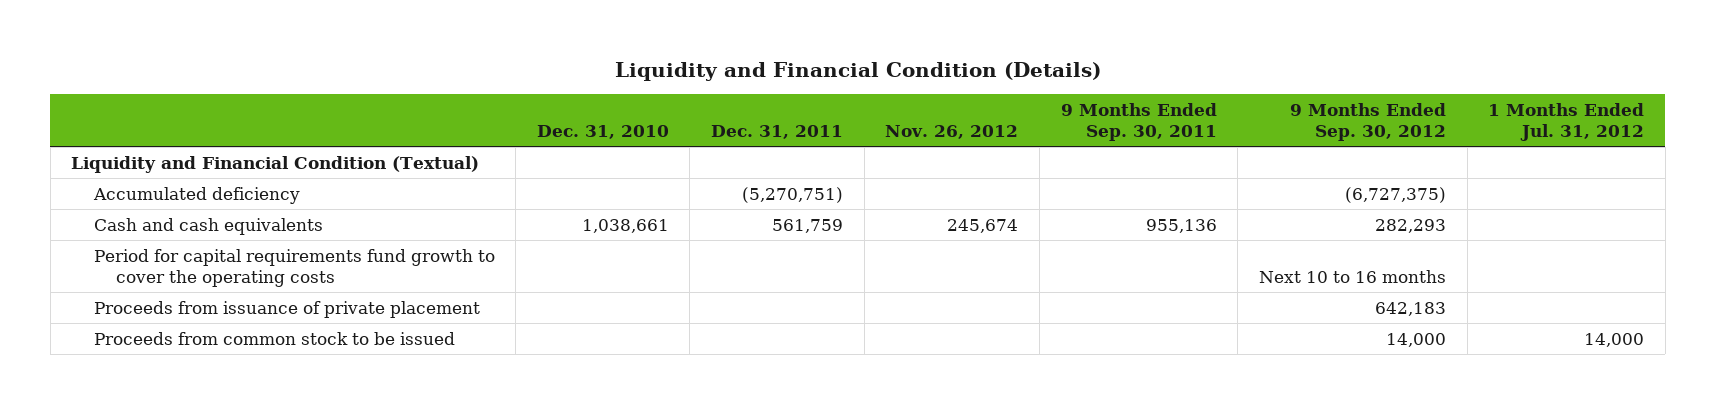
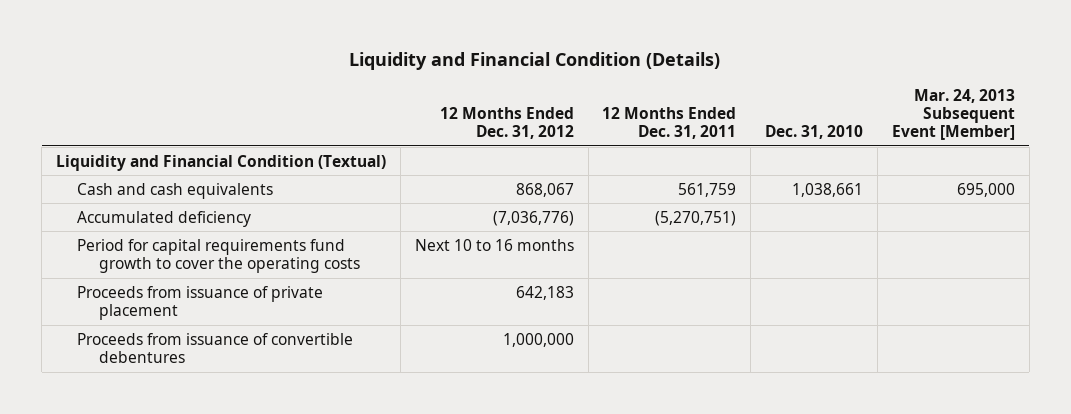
[711,125,844,140] Dec. 31, 2011 -> none
[885,125,1019,140] Nov. 26, 2012 -> none
[1060,102,1217,142] 9 Months Ended Sep. 30, 2011 -> none
[1289,102,1446,142] 9 Months Ended Sep. 30, 2012 -> none
[1488,102,1645,142] 1 Months Ended Jul. 31, 2012 -> none
none -> [439,107,574,140] 12 Months Ended Dec. 31, 2012
none -> [602,107,737,140] 12 Months Ended Dec. 31, 2011
none -> [891,88,1015,141] Mar. 24, 2013 Subsequent Event [Member]
[92,186,300,204] Accumulated deficiency -> [77,210,252,227] Accumulated deficiency
[93,331,455,345] Proceeds from common stock to be issued -> none
none -> [77,332,354,363] Proceeds from issuance of convertible debentures

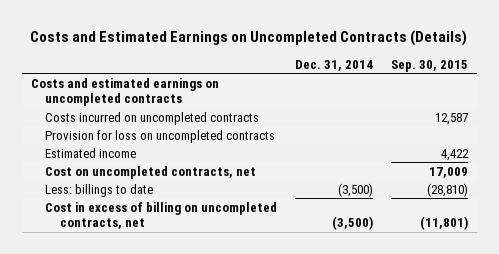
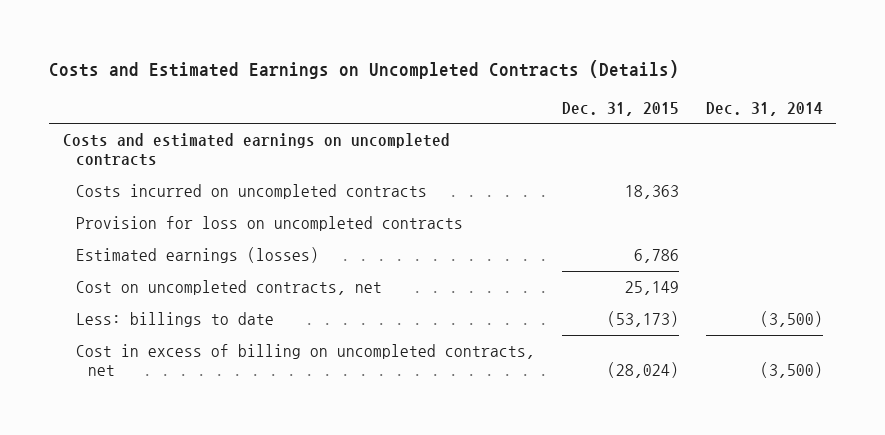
[391,59,469,72] Sep. 30, 2015 -> none
none -> [561,101,679,116] Dec. 31, 2015
[45,147,137,158] Estimated income -> [75,247,319,264] Estimated earnings (losses)

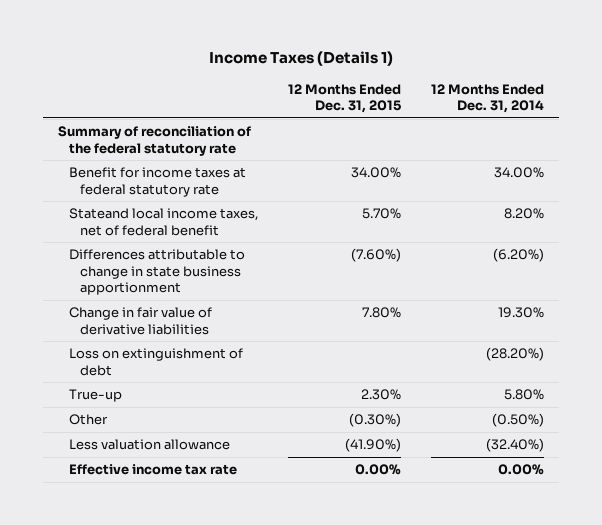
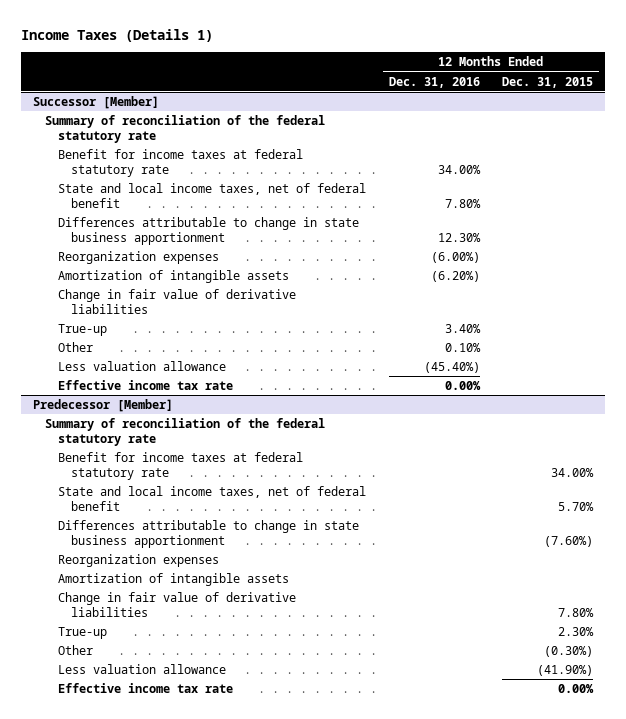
[431,83,545,114] 12 Months Ended Dec. 31, 2014 -> none
none -> [388,76,480,88] Dec. 31, 2016
none -> [32,96,159,110] Successor [Member]
none -> [45,115,326,143] Summary of reconciliation of the federal statutory rate
none -> [58,149,304,177] Benefit for income taxes at federal statutory rate
none -> [58,183,367,208] State and local income taxes, net of federal benefit
none -> [58,217,360,245] Differences attributable to change in state business apportionment
none -> [58,251,220,265] Reorganization expenses
none -> [58,270,290,284] Amortization of intangible assets
none -> [58,289,297,314] Change in fair value of derivative liabilities
none -> [58,324,108,337] True-up
none -> [58,342,94,353] Other
none -> [58,361,227,372] Less valuation allowance
none -> [58,380,234,391] Effective income tax rate
none -> [32,399,173,413] Predecessor [Member]
[69,208,259,236] Stateand local income taxes, net of federal benefit -> [58,486,367,511] State and local income taxes, net of federal benefit
none -> [58,554,220,568] Reorganization expenses
none -> [58,573,290,587] Amortization of intangible assets
[69,348,244,376] Loss on extinguishment of debt -> none

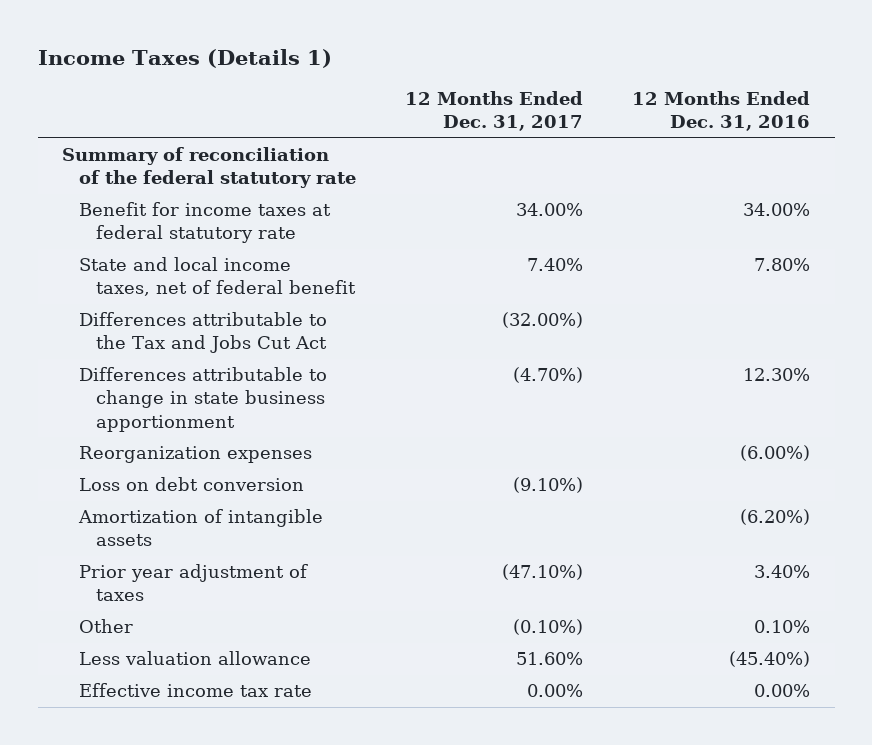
[502,76,594,88] Dec. 31, 2015 -> none
none -> [405,91,584,132] 12 Months Ended Dec. 31, 2017
[32,96,159,110] Successor [Member] -> none
none -> [79,312,328,354] Differences attributable to the Tax and Jobs Cut Act
none -> [79,477,305,492] Loss on debt conversion
[58,289,297,314] Change in fair value of derivative liabilities -> none
[58,324,108,337] True-up -> none
none -> [79,564,309,602] Prior year adjustment of taxes
[32,399,173,413] Predecessor [Member] -> none
[45,418,326,446] Summary of reconciliation of the federal statutory rate -> none
[58,452,304,480] Benefit for income taxes at federal statutory rate -> none
[58,486,367,511] State and local income taxes, net of federal benefit -> none
[58,520,360,548] Differences attributable to change in state business apportionment -> none
[58,554,220,568] Reorganization expenses -> none
[58,573,290,587] Amortization of intangible assets -> none
[58,592,297,617] Change in fair value of derivative liabilities -> none
[58,627,108,640] True-up -> none
[58,645,94,656] Other -> none
[58,664,227,675] Less valuation allowance -> none
[58,683,234,694] Effective income tax rate -> none

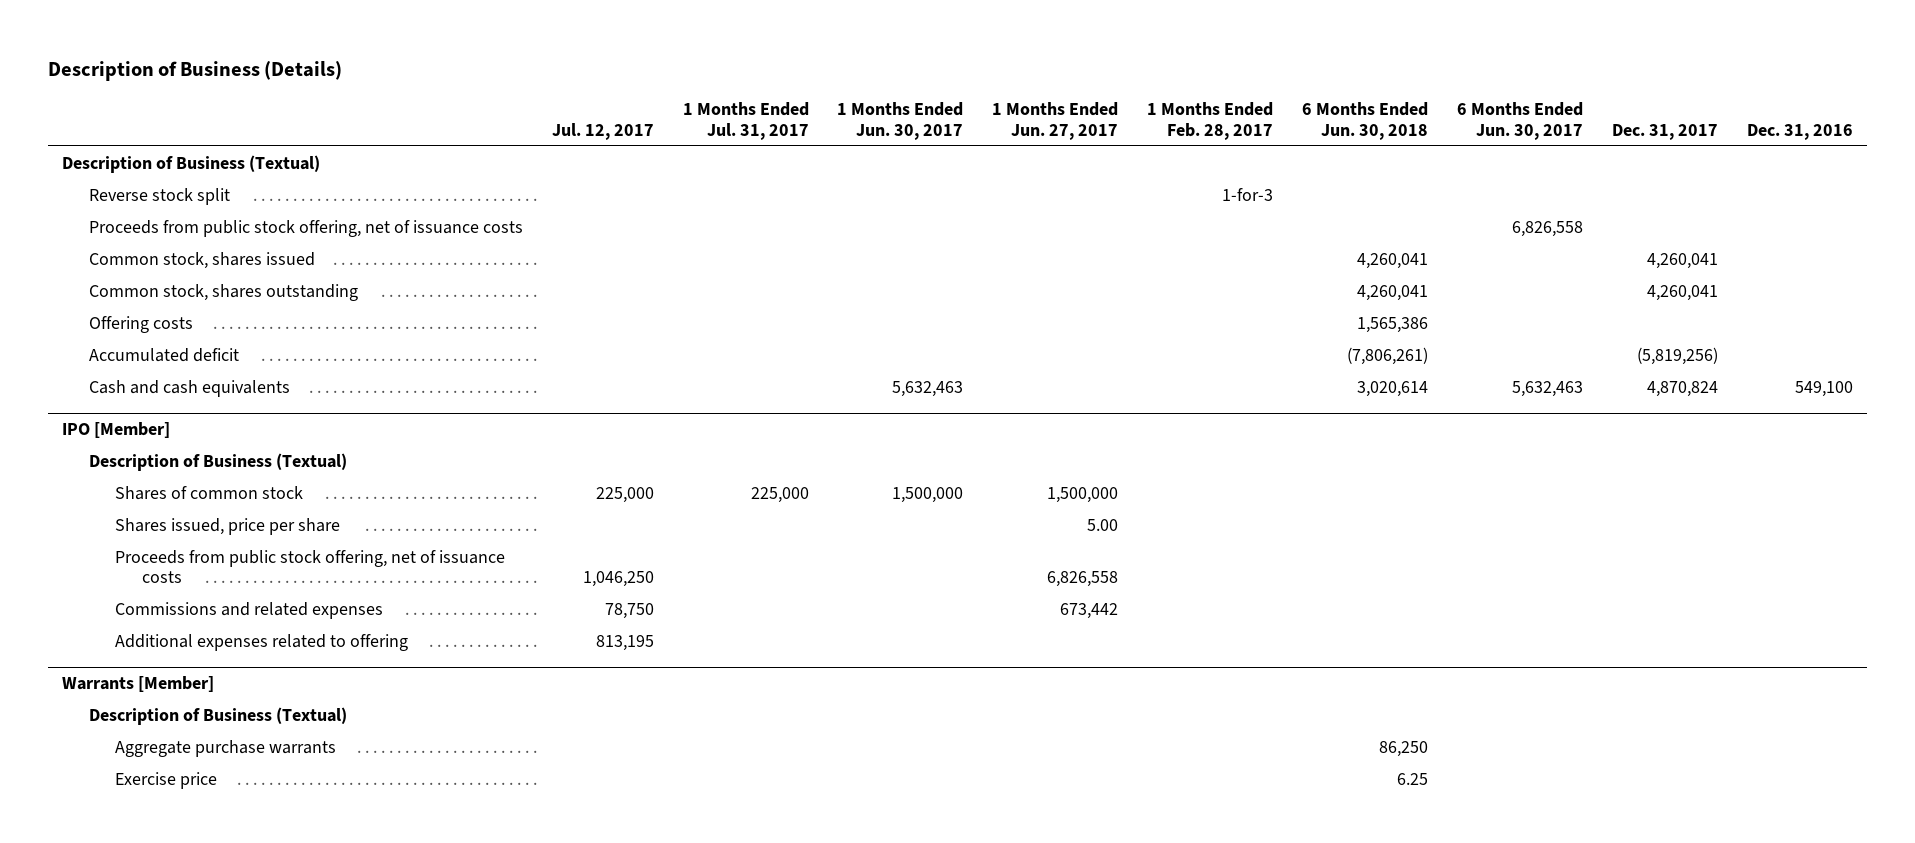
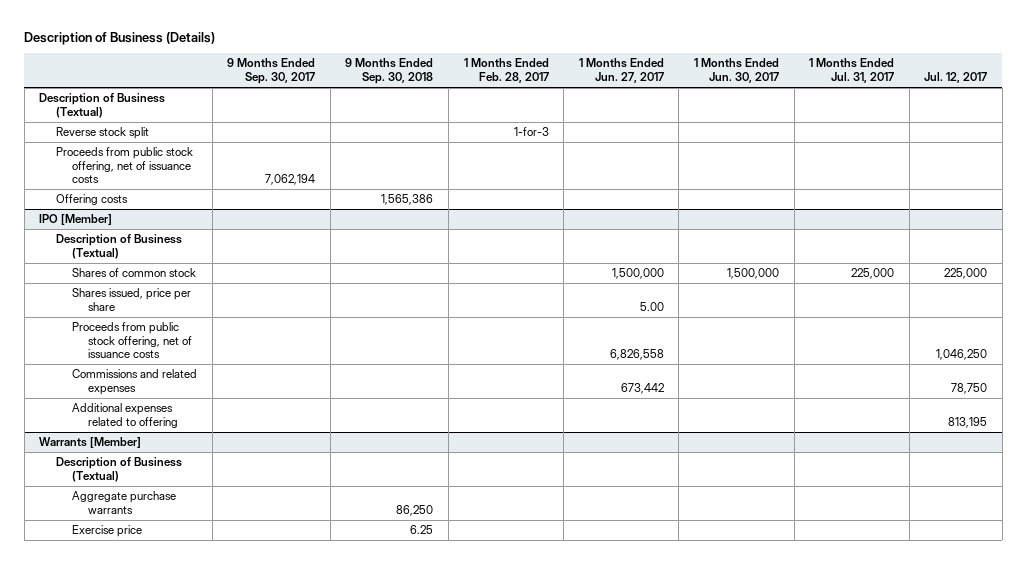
[1302,102,1429,140] 6 Months Ended Jun. 30, 2018 -> none
[1457,102,1584,140] 6 Months Ended Jun. 30, 2017 -> none
[1611,123,1718,140] Dec. 31, 2017 -> none
[1746,123,1853,140] Dec. 31, 2016 -> none
none -> [227,58,316,85] 9 Months Ended Sep. 30, 2017
none -> [345,58,434,85] 9 Months Ended Sep. 30, 2018
[88,251,315,269] Common stock, shares issued -> none
[88,283,358,301] Common stock, shares outstanding -> none
[88,347,239,362] Accumulated deficit -> none
[88,379,290,397] Cash and cash equivalents -> none

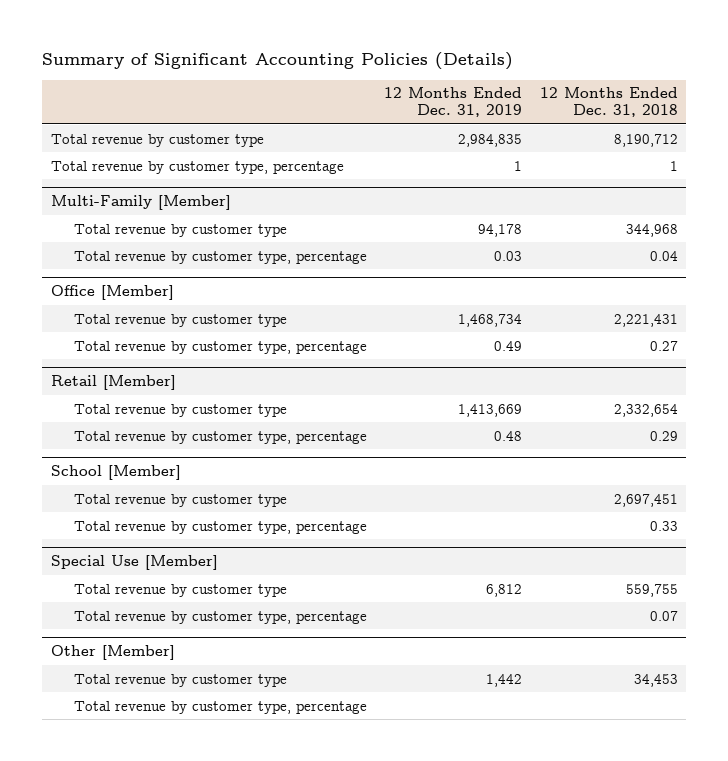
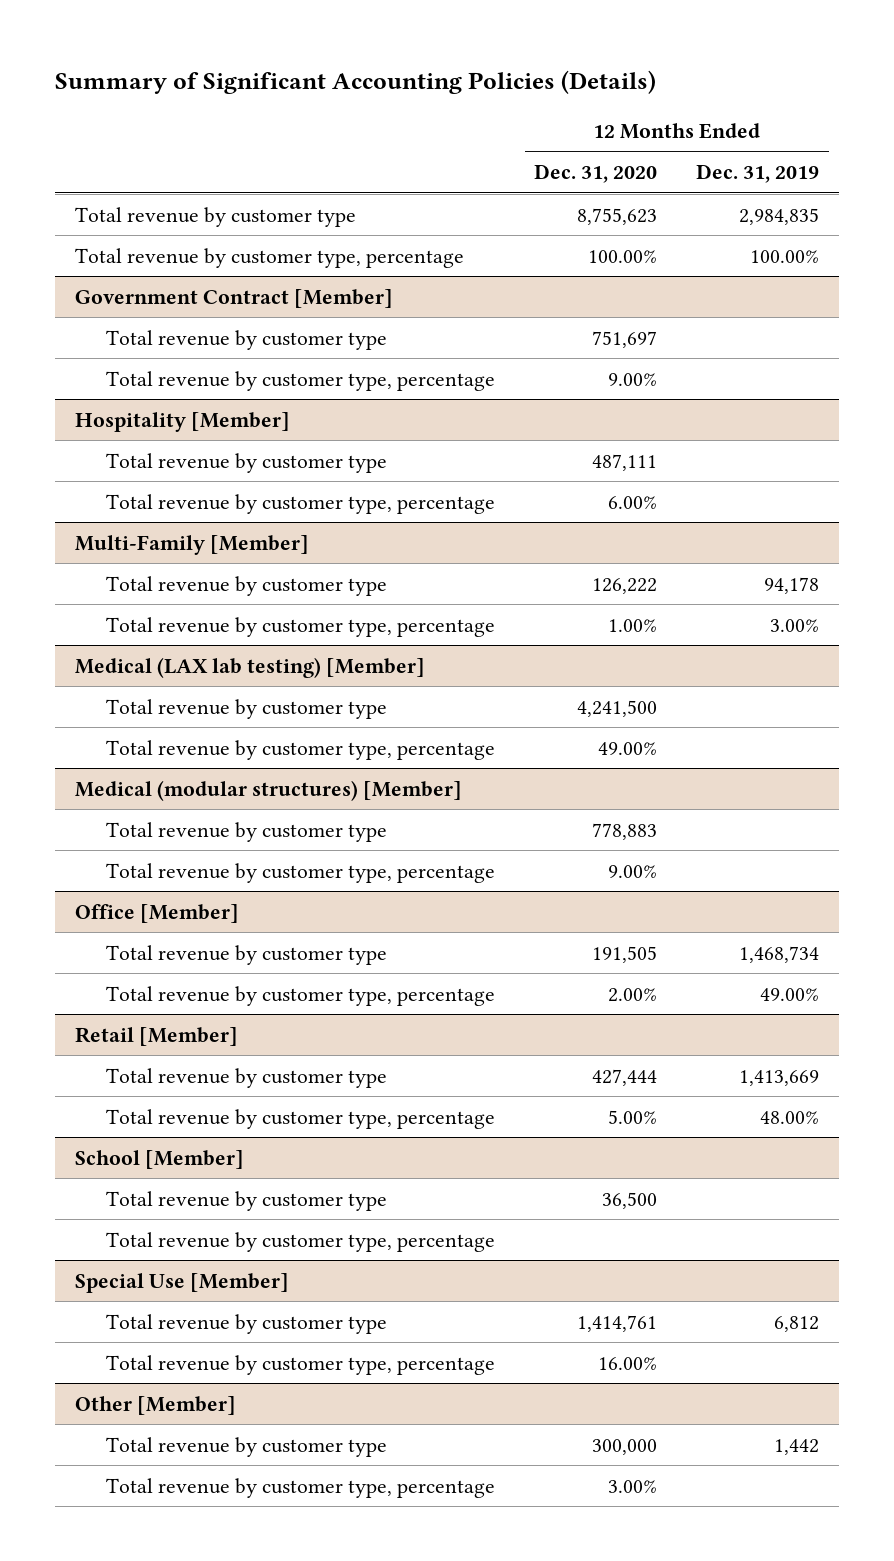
[539,87,678,118] 12 Months Ended Dec. 31, 2018 -> none
none -> [534,164,658,184] Dec. 31, 2020
[514,160,523,171] 1 -> [750,249,820,263] 100.00%
none -> [74,288,393,308] Government Contract [Member]
none -> [106,329,388,350] Total revenue by customer type
none -> [106,370,496,391] Total revenue by customer type, percentage
none -> [74,411,290,432] Hospitality [Member]
none -> [106,452,388,473] Total revenue by customer type
none -> [106,493,496,514] Total revenue by customer type, percentage
[494,250,523,261] 0.03 -> [770,618,820,632] 3.00%
none -> [74,656,425,678] Medical (LAX lab testing) [Member]
none -> [106,698,388,719] Total revenue by customer type
none -> [106,739,496,760] Total revenue by customer type, percentage
none -> [74,779,462,801] Medical (modular structures) [Member]
none -> [106,821,388,842] Total revenue by customer type
none -> [106,862,496,883] Total revenue by customer type, percentage
[494,340,523,351] 0.49 -> [760,987,820,1001] 49.00%
[494,430,523,441] 0.48 -> [760,1110,820,1124] 48.00%

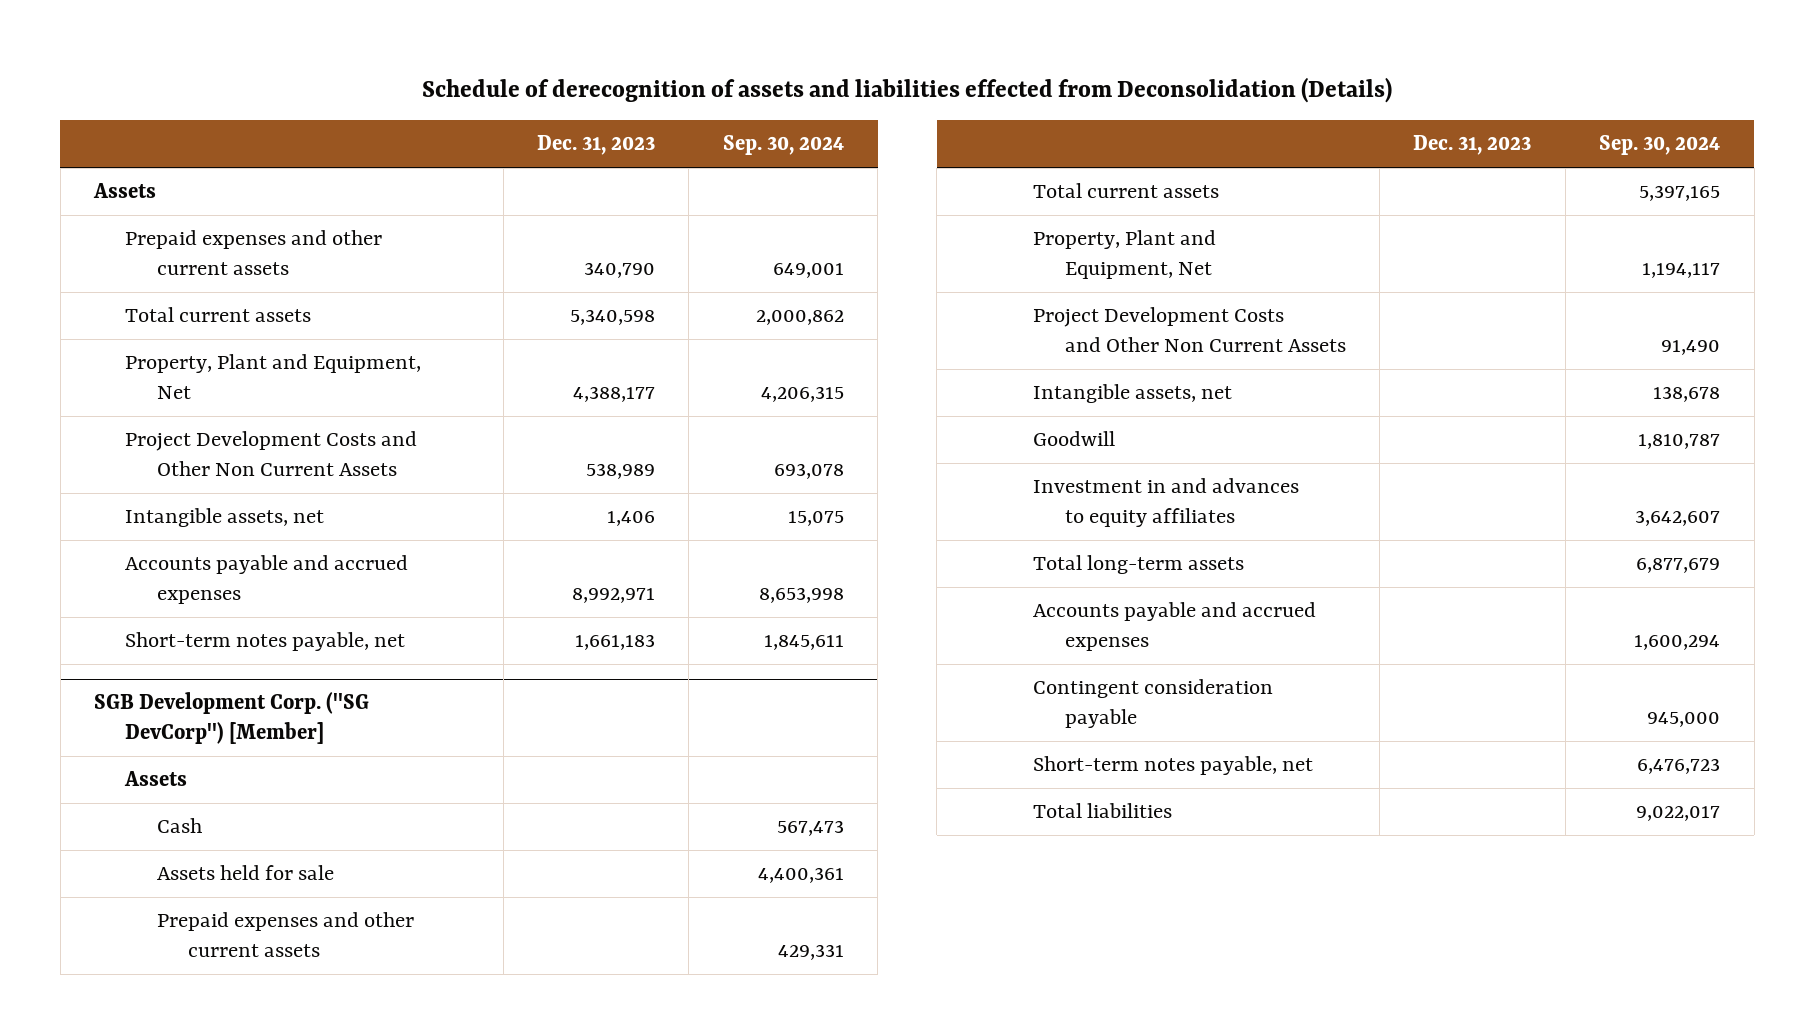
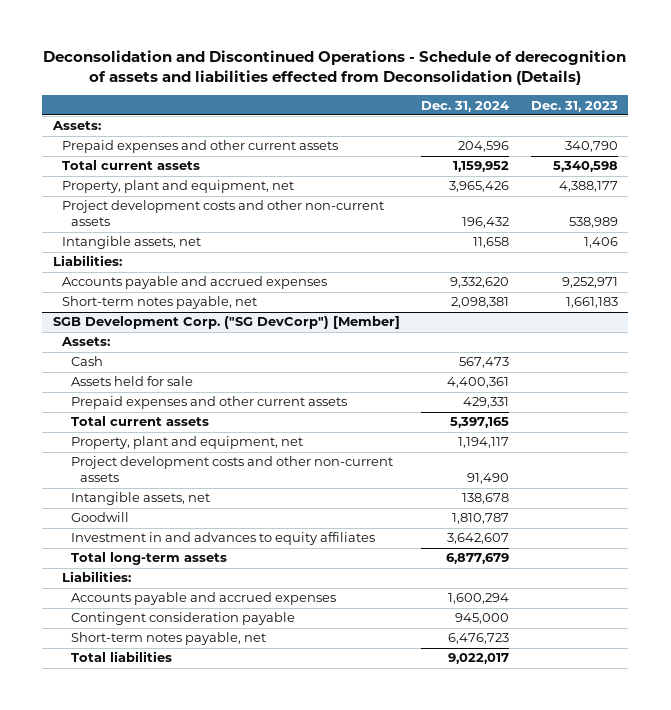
[422,76,1393,103] Schedule of derecognition of assets and liabilities effected from Deconsolidation (Details) -> [43,50,627,86] Deconsolidation and Discontinued Operations - Schedule of derecognition of assets and liabilities effected from Deconsolidation (Details)
[722,135,844,156] Sep. 30, 2024 -> none
none -> [421,100,510,112] Dec. 31, 2024
[93,183,157,199] Assets -> [51,121,101,131] Assets:
[125,354,422,400] Property, Plant and Equipment, Net -> [62,180,295,194] Property, plant and equipment, net
[125,431,418,477] Project Development Costs and Other Non Current Assets -> [62,200,385,227] Project development costs and other non-current assets
none -> [52,255,122,267] Liabilities:
[572,588,656,604] 8,992,971 -> [561,277,618,289] 9,252,971
[124,771,188,787] Assets -> [61,337,111,347] Assets:
[1033,230,1217,280] Property, Plant and Equipment, Net -> [71,436,304,450] Property, plant and equipment, net
[1033,307,1346,353] Project Development Costs and Other Non Current Assets -> [71,456,394,483] Project development costs and other non-current assets
none -> [62,571,132,583] Liabilities:

